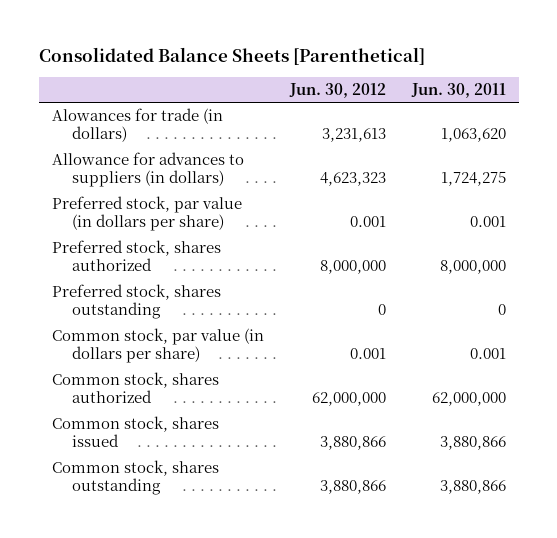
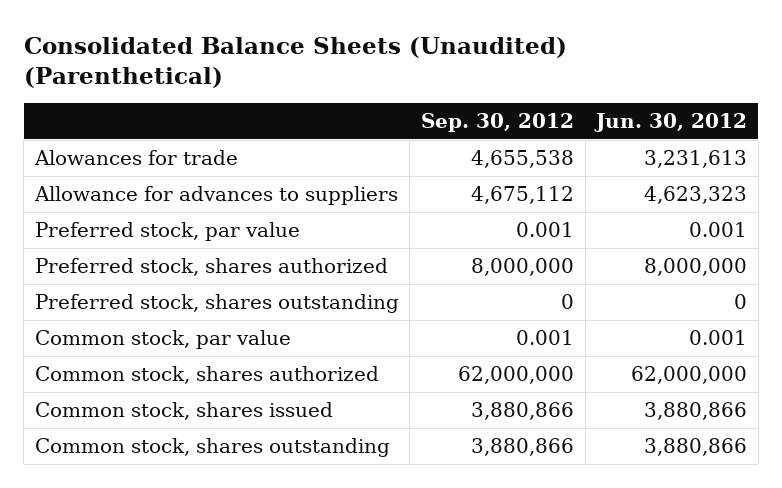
[38,46,425,65] Consolidated Balance Sheets [Parenthetical] -> [23,36,567,88] Consolidated Balance Sheets (Unaudited) (Parenthetical)
[410,82,506,98] Jun. 30, 2011 -> none
none -> [420,113,574,133] Sep. 30, 2012
[51,108,223,143] Alowances for trade (in dollars) -> [33,149,238,165] Alowances for trade
[51,152,244,188] Allowance for advances to suppliers (in dollars) -> [33,185,398,205] Allowance for advances to suppliers
[51,196,242,232] Preferred stock, par value (in dollars per share) -> [34,221,300,241] Preferred stock, par value
[51,328,264,364] Common stock, par value (in dollars per share) -> [34,329,291,349] Common stock, par value

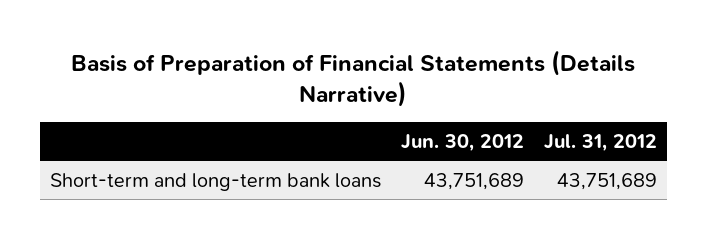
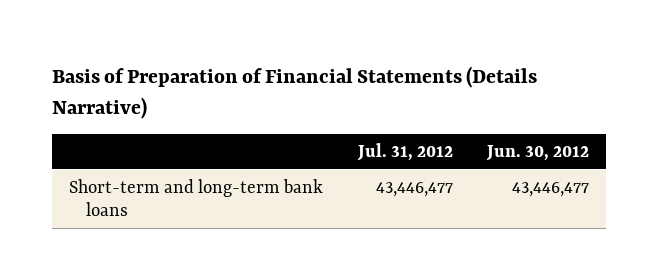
[423,172,524,190] 43,751,689 -> [512,182,590,198] 43,446,477
[556,172,657,190] 43,751,689 -> [375,182,453,198] 43,446,477

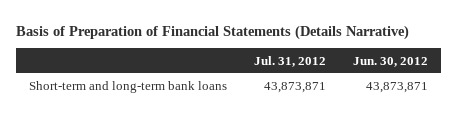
[375,182,453,198] 43,446,477 -> [264,82,327,94] 43,873,871
[512,182,590,198] 43,446,477 -> [365,82,428,94] 43,873,871

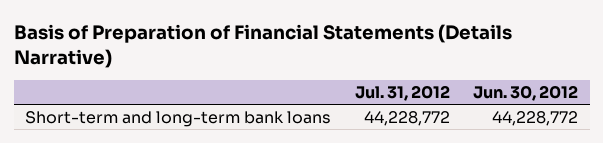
[264,82,327,94] 43,873,871 -> [363,110,450,126] 44,228,772
[365,82,428,94] 43,873,871 -> [492,110,579,126] 44,228,772

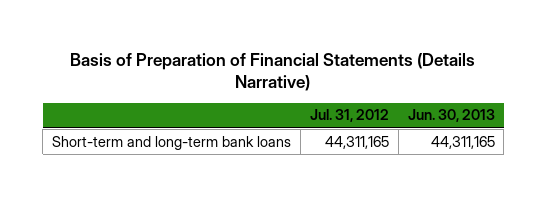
[473,85,579,102] Jun. 30, 2012 -> none
none -> [407,109,495,123] Jun. 30, 2013
[363,110,450,126] 44,228,772 -> [324,135,389,149] 44,311,165

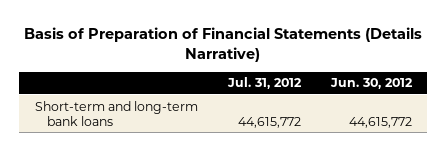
[407,109,495,123] Jun. 30, 2013 -> none
none -> [329,78,413,90] Jun. 30, 2012
[324,135,389,149] 44,311,165 -> [237,116,301,128] 44,615,772

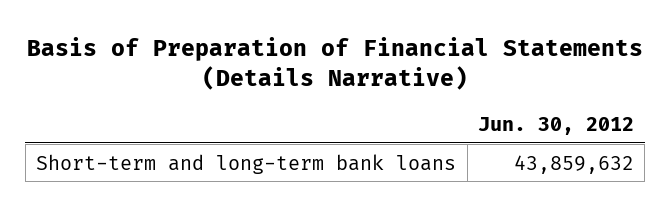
[226,77,302,90] Jul. 31, 2012 -> none
[348,116,412,128] 44,615,772 -> [513,154,634,174] 43,859,632

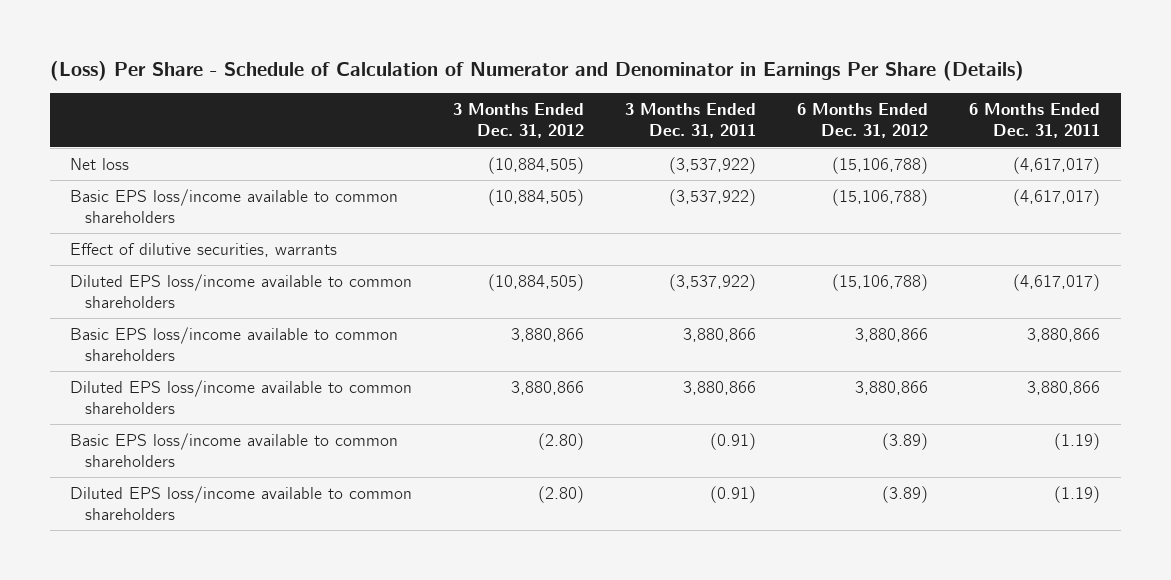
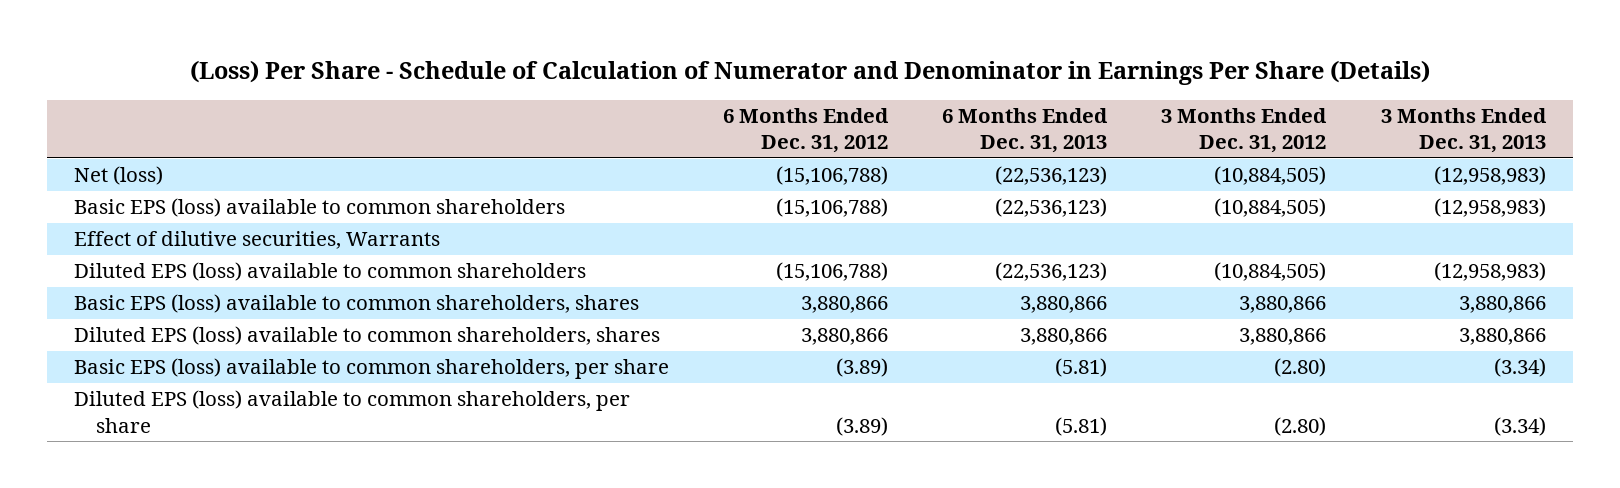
[625,103,757,139] 3 Months Ended Dec. 31, 2011 -> none
[969,103,1101,139] 6 Months Ended Dec. 31, 2011 -> none
none -> [942,107,1109,154] 6 Months Ended Dec. 31, 2013
none -> [1380,107,1547,154] 3 Months Ended Dec. 31, 2013
[70,157,130,170] Net loss -> [74,166,164,186] Net (loss)
[70,188,399,224] Basic EPS loss/income available to common shareholders -> [74,198,566,218] Basic EPS (loss) available to common shareholders
[70,242,338,257] Effect of dilutive securities, warrants -> [74,231,441,250] Effect of dilutive securities, Warrants
[70,273,413,309] Diluted EPS loss/income available to common shareholders -> [74,262,587,282] Diluted EPS (loss) available to common shareholders
[70,326,399,362] Basic EPS loss/income available to common shareholders -> [74,294,640,314] Basic EPS (loss) available to common shareholders, shares
[70,379,413,415] Diluted EPS loss/income available to common shareholders -> [74,326,661,346] Diluted EPS (loss) available to common shareholders, shares
[70,432,399,468] Basic EPS loss/income available to common shareholders -> [74,358,670,380] Basic EPS (loss) available to common shareholders, per share
[70,485,413,521] Diluted EPS loss/income available to common shareholders -> [74,390,631,433] Diluted EPS (loss) available to common shareholders, per share

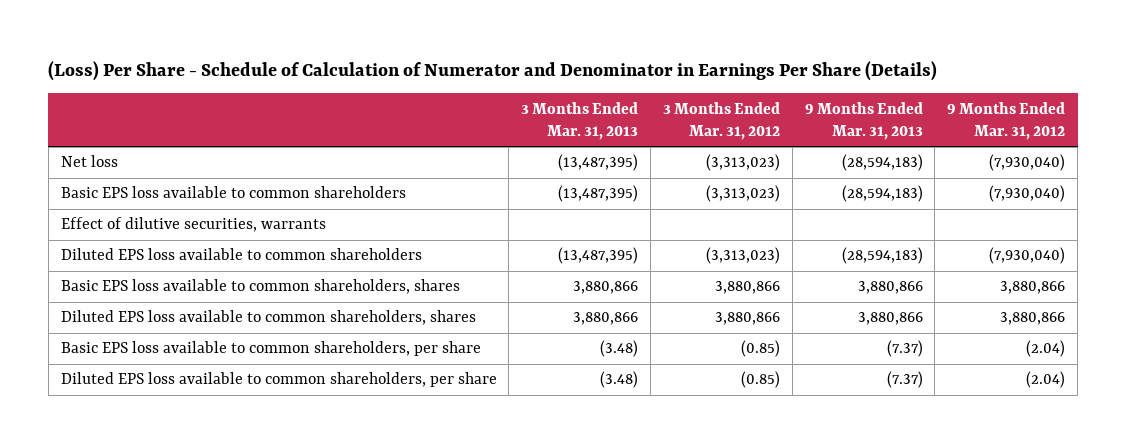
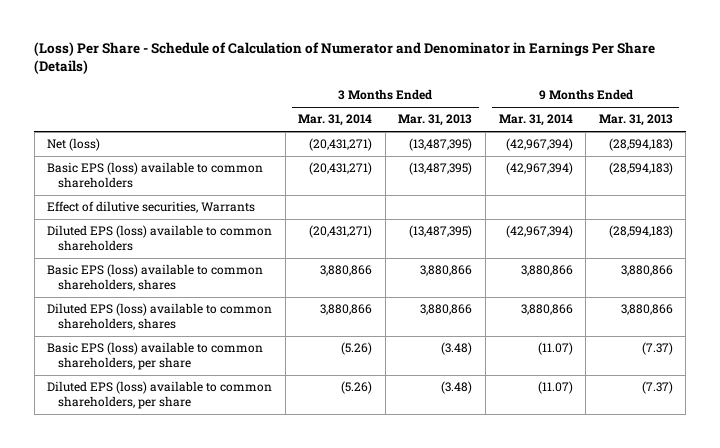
[662,101,780,140] 3 Months Ended Mar. 31, 2012 -> none
[947,101,1066,140] 9 Months Ended Mar. 31, 2012 -> none
none -> [298,114,373,127] Mar. 31, 2014
none -> [498,114,573,127] Mar. 31, 2014
[60,155,118,168] Net loss -> [47,138,101,152] Net (loss)
[60,186,406,199] Basic EPS loss available to common shareholders -> [47,162,264,189] Basic EPS (loss) available to common shareholders
[60,217,326,233] Effect of dilutive securities, warrants -> [47,201,256,214] Effect of dilutive securities, Warrants
[60,248,422,261] Diluted EPS loss available to common shareholders -> [47,225,273,252] Diluted EPS (loss) available to common shareholders
[60,279,460,295] Basic EPS loss available to common shareholders, shares -> [47,264,264,292] Basic EPS (loss) available to common shareholders, shares
[60,310,476,326] Diluted EPS loss available to common shareholders, shares -> [47,303,273,331] Diluted EPS (loss) available to common shareholders, shares
[60,341,481,357] Basic EPS loss available to common shareholders, per share -> [47,342,264,371] Basic EPS (loss) available to common shareholders, per share
[60,372,497,388] Diluted EPS loss available to common shareholders, per share -> [47,381,273,410] Diluted EPS (loss) available to common shareholders, per share

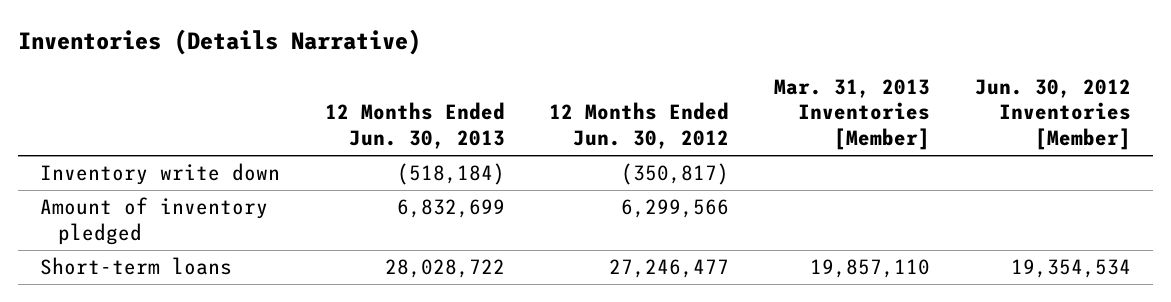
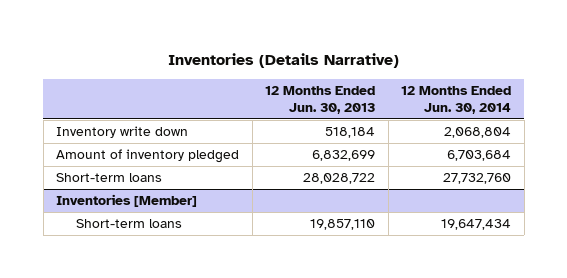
[549,102,730,150] 12 Months Ended Jun. 30, 2012 -> none
[773,78,930,151] Mar. 31, 2013 Inventories [Member] -> none
[974,78,1131,151] Jun. 30, 2012 Inventories [Member] -> none
none -> [401,86,512,115] 12 Months Ended Jun. 30, 2014
[396,163,505,186] (518,184) -> [325,127,376,139] 518,184
none -> [56,194,198,208] Inventories [Member]
none -> [75,219,182,229] Short-term loans

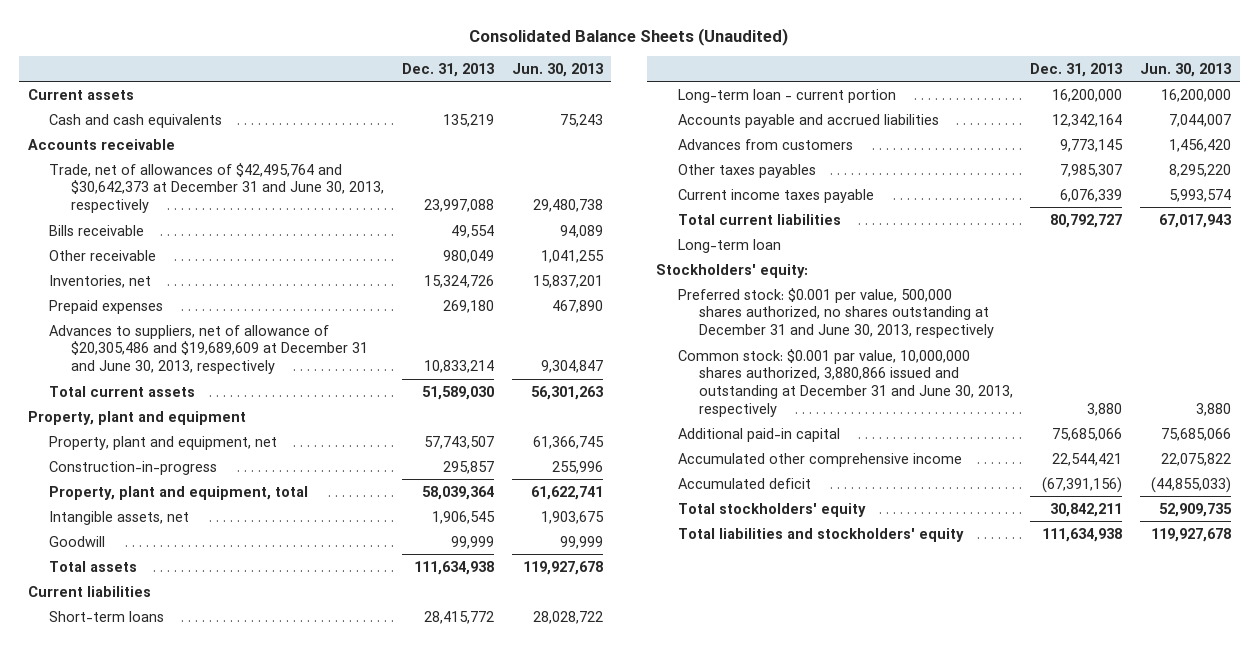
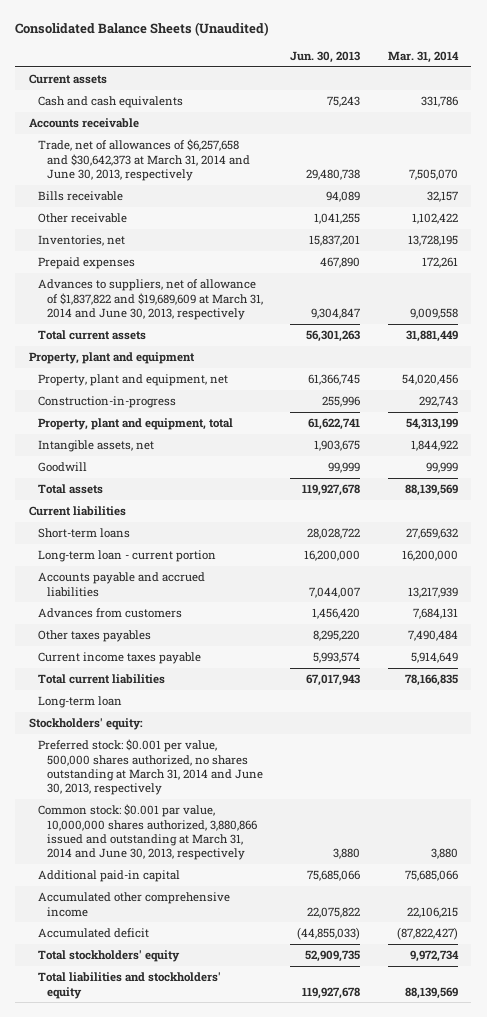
[402,62,495,77] Dec. 31, 2013 -> none
none -> [387,50,459,63] Mar. 31, 2014
[49,162,384,214] Trade, net of allowances of $42,495,764 and $30,642,373 at December 31 and June 30, 2013, respectively -> [38,139,250,181] Trade, net of allowances of $6,257,658 and $30,642,373 at March 31, 2014 and June 30, 2013, respectively
[49,324,368,375] Advances to suppliers, net of allowance of $20,305,486 and $19,689,609 at December 31 and June 30, 2013, respectively -> [38,279,263,320] Advances to suppliers, net of allowance of $1,837,822 and $19,689,609 at March 31, 2014 and June 30, 2013, respectively
[677,287,995,339] Preferred stock: $0.001 per value, 500,000 shares authorized, no shares outstanding at December 31 and June 30, 2013, respectively -> [38,739,263,796] Preferred stock: $0.001 per value, 500,000 shares authorized, no shares outstanding at March 31, 2014 and June 30, 2013, respectively
[677,348,1014,417] Common stock: $0.001 par value, 10,000,000 shares authorized, 3,880,866 issued and outstanding at December 31 and June 30, 2013, respectively -> [38,804,257,861] Common stock: $0.001 par value, 10,000,000 shares authorized, 3,880,866 issued and outstanding at March 31, 2014 and June 30, 2013, respectively

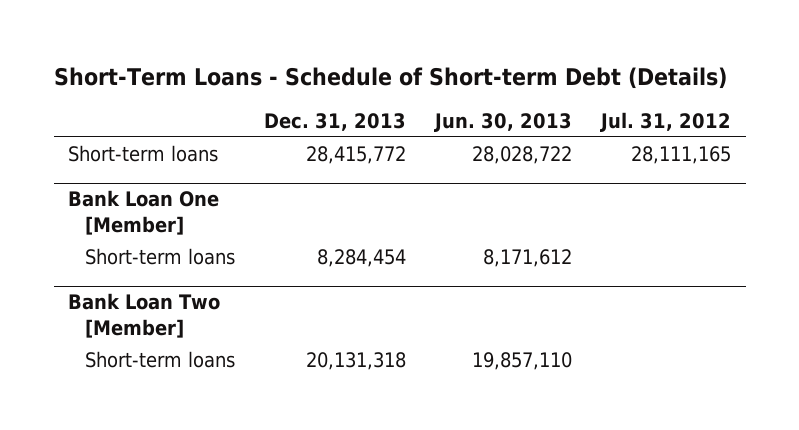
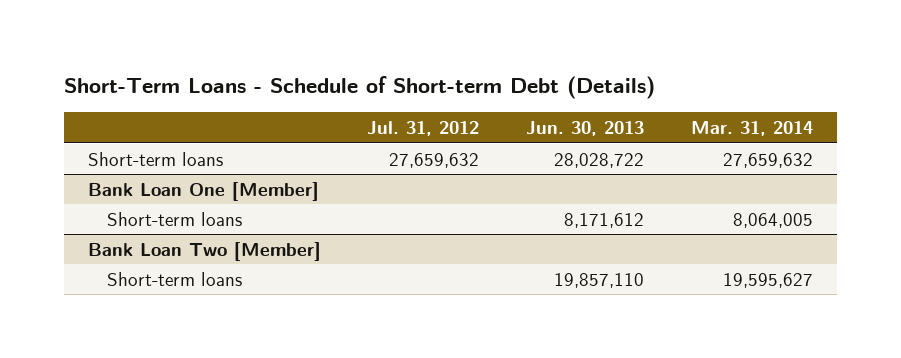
[264,113,407,132] Dec. 31, 2013 -> none
none -> [691,120,814,136] Mar. 31, 2014
[631,146,732,165] 28,111,165 -> [389,152,480,168] 27,659,632

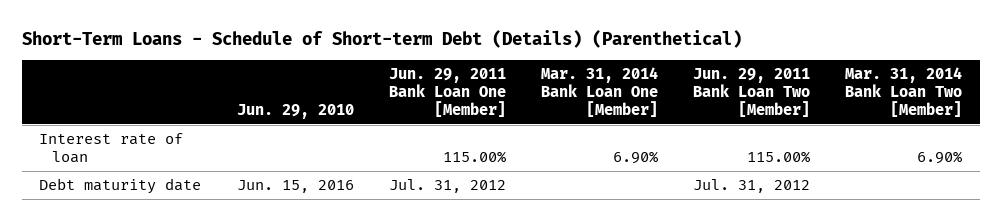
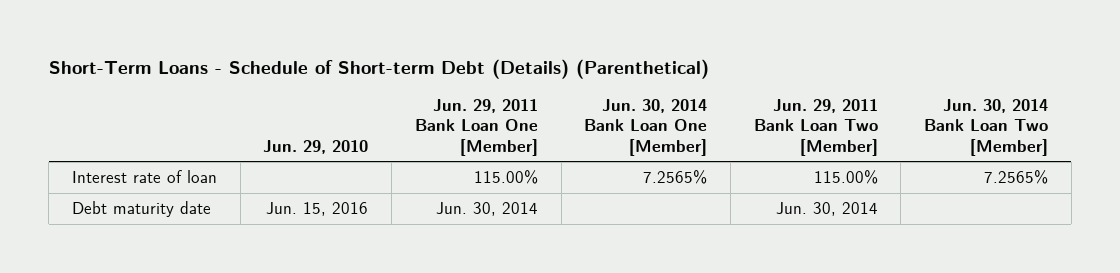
[540,66,658,118] Mar. 31, 2014 Bank Loan One [Member] -> none
[845,66,963,118] Mar. 31, 2014 Bank Loan Two [Member] -> none
none -> [584,99,708,156] Jun. 30, 2014 Bank Loan One [Member]
none -> [924,99,1049,156] Jun. 30, 2014 Bank Loan Two [Member]
[388,179,506,194] Jul. 31, 2012 -> [435,201,538,216] Jun. 30, 2014
[693,179,811,194] Jul. 31, 2012 -> [775,201,878,216] Jun. 30, 2014

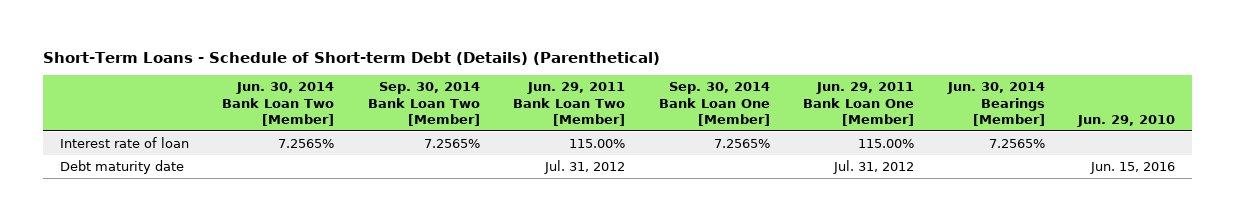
[584,99,708,156] Jun. 30, 2014 Bank Loan One [Member] -> none
none -> [367,82,480,126] Sep. 30, 2014 Bank Loan Two [Member]
none -> [658,82,770,126] Sep. 30, 2014 Bank Loan One [Member]
none -> [946,82,1045,126] Jun. 30, 2014 Bearings [Member]
[435,201,538,216] Jun. 30, 2014 -> [833,159,915,174] Jul. 31, 2012
[775,201,878,216] Jun. 30, 2014 -> [544,159,626,174] Jul. 31, 2012

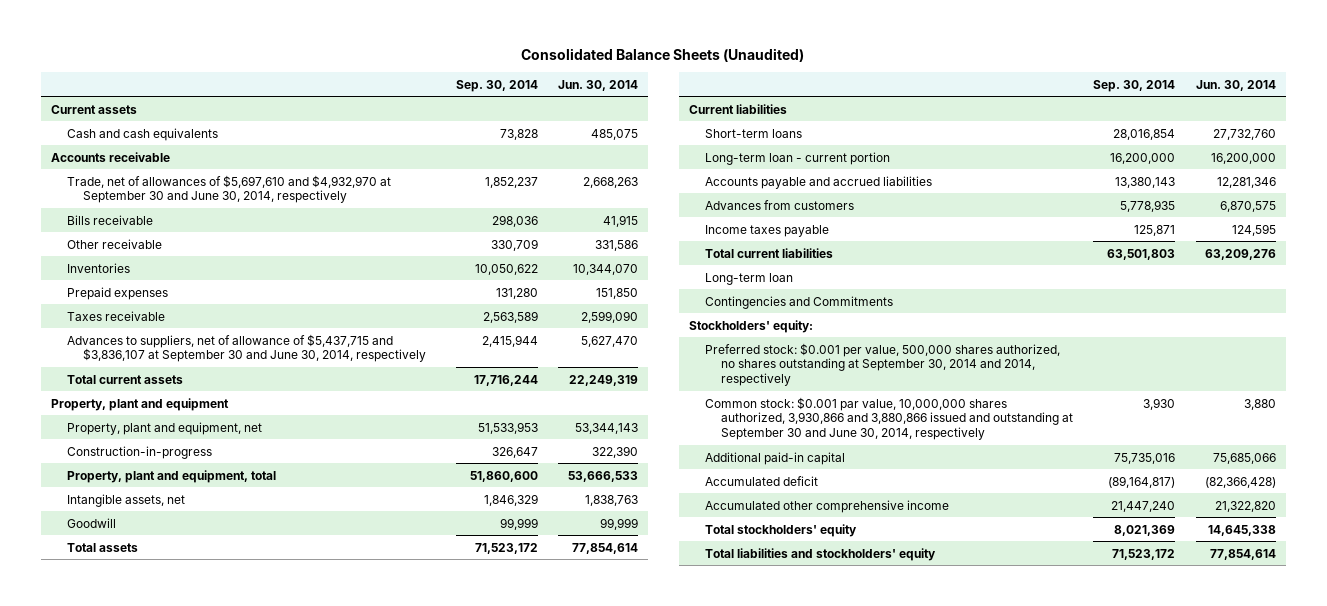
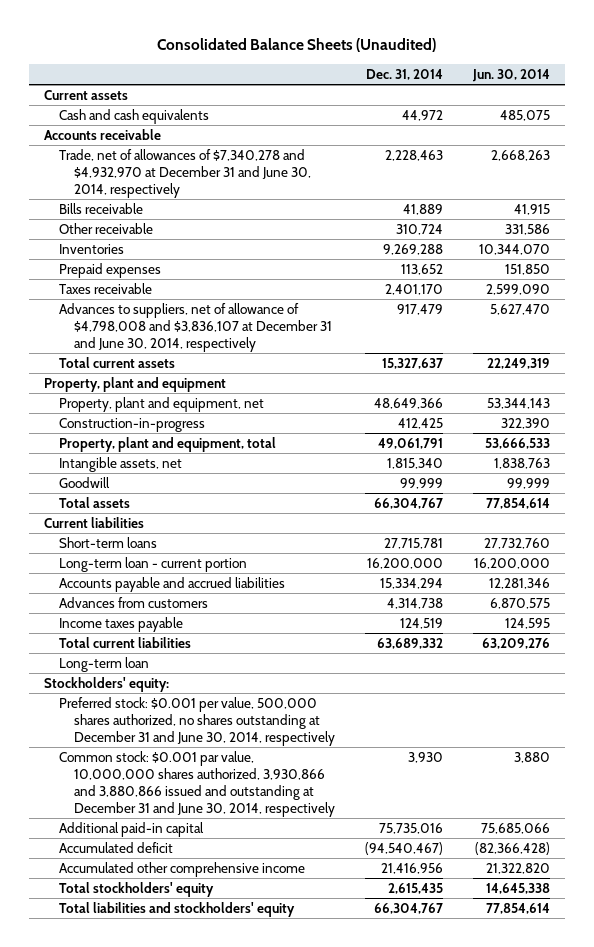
[455,79,538,92] Sep. 30, 2014 -> none
none -> [365,68,443,80] Dec. 31, 2014
[67,174,392,204] Trade, net of allowances of $5,697,610 and $4,932,970 at September 30 and June 30, 2014, respectively -> [58,148,311,198] Trade, net of allowances of $7,340,278 and $4,932,970 at December 31 and June 30, 2014, respectively
[67,333,427,363] Advances to suppliers, net of allowance of $5,437,715 and $3,836,107 at September 30 and June 30, 2014, respectively -> [58,302,332,352] Advances to suppliers, net of allowance of $4,798,008 and $3,836,107 at December 31 and June 30, 2014, respectively
[704,295,893,309] Contingencies and Commitments -> none
[704,342,1060,386] Preferred stock: $0.001 per value, 500,000 shares authorized, no shares outstanding at September 30, 2014 and 2014, respectively -> [58,696,335,746] Preferred stock: $0.001 per value, 500,000 shares authorized, no shares outstanding at December 31 and June 30, 2014, respectively
[704,396,1074,440] Common stock: $0.001 par value, 10,000,000 shares authorized, 3,930,866 and 3,880,866 issued and outstanding at September 30 and June 30, 2014, respectively -> [58,750,335,817] Common stock: $0.001 par value, 10,000,000 shares authorized, 3,930,866 and 3,880,866 issued and outstanding at December 31 and June 30, 2014, respectively

